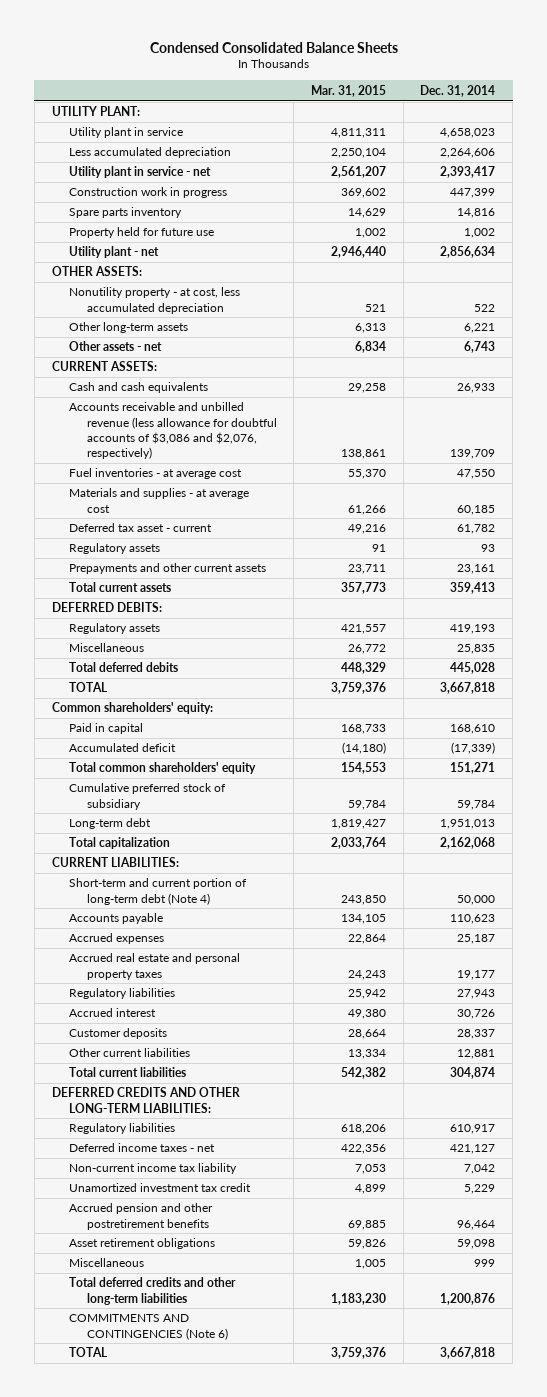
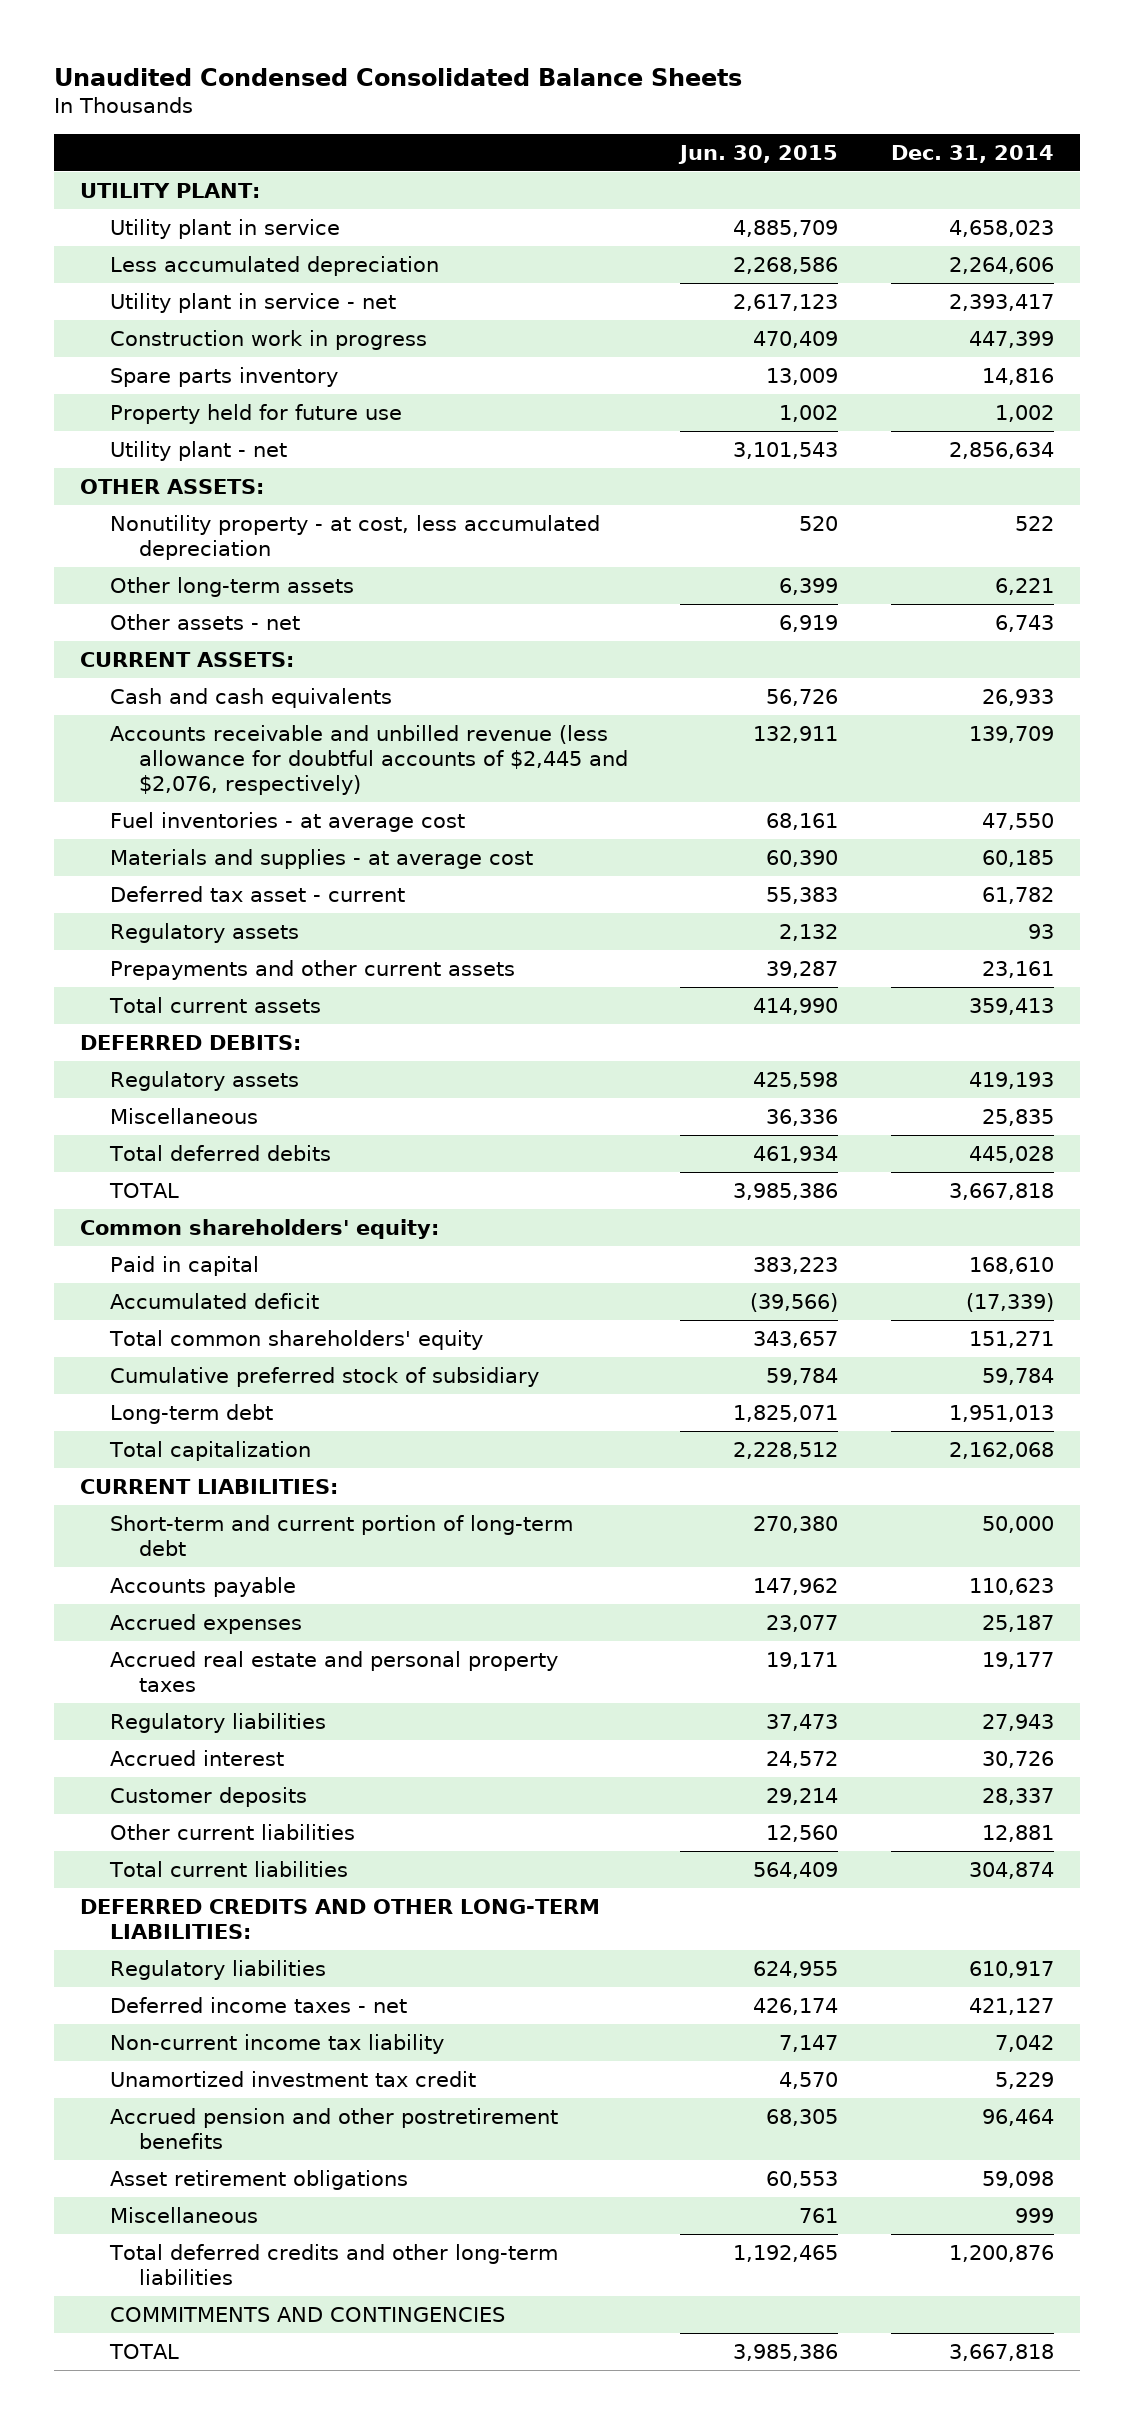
[149,41,398,53] Condensed Consolidated Balance Sheets -> [53,67,742,86] Unaudited Condensed Consolidated Balance Sheets
[310,84,386,97] Mar. 31, 2015 -> none
none -> [678,144,839,164] Jun. 30, 2015
[69,402,277,459] Accounts receivable and unbilled revenue (less allowance for doubtful accounts of $3,086 and $2,076, respectively) -> [109,725,629,796] Accounts receivable and unbilled revenue (less allowance for doubtful accounts of $2,445 and $2,076, respectively)
[69,878,248,905] Short-term and current portion of long-term debt (Note 4) -> [109,1515,573,1557] Short-term and current portion of long-term debt
[69,1314,228,1340] COMMITMENTS AND CONTINGENCIES (Note 6) -> [109,2307,505,2323] COMMITMENTS AND CONTINGENCIES

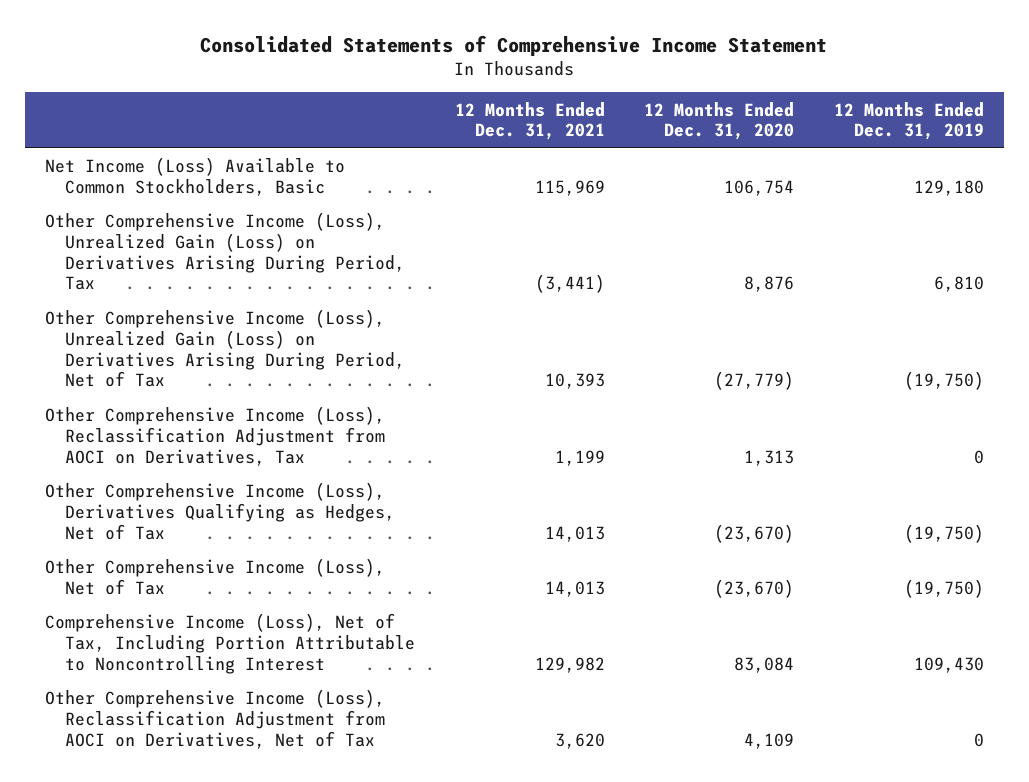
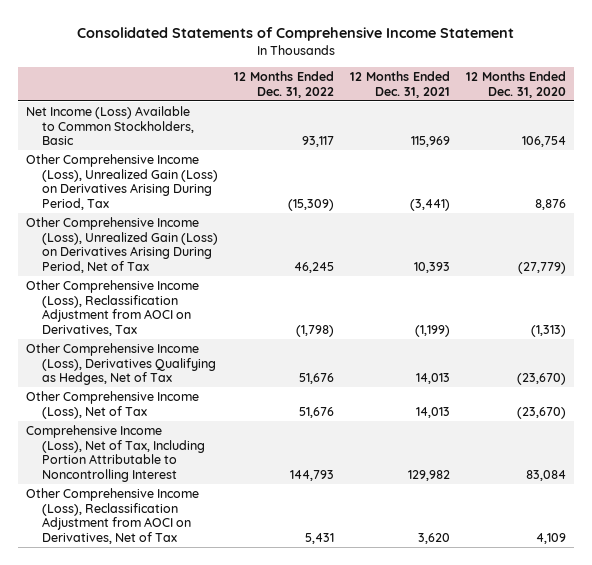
[834,101,985,141] 12 Months Ended Dec. 31, 2019 -> none
none -> [234,71,335,98] 12 Months Ended Dec. 31, 2022
[554,449,605,466] 1,199 -> [415,324,451,337] (1,199)
[744,449,795,466] 1,313 -> [531,324,567,337] (1,313)

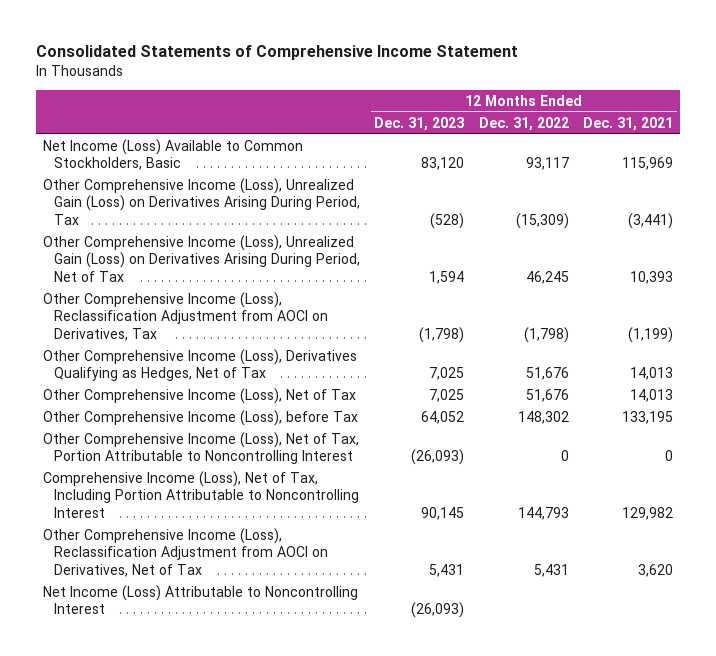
[466,71,567,98] 12 Months Ended Dec. 31, 2020 -> none
none -> [374,116,465,131] Dec. 31, 2023
none -> [43,409,359,426] Other Comprehensive Income (Loss), before Tax
none -> [43,431,360,465] Other Comprehensive Income (Loss), Net of Tax, Portion Attributable to Noncontrolling Interest
none -> [43,584,359,615] Net Income (Loss) Attributable to Noncontrolling Interest

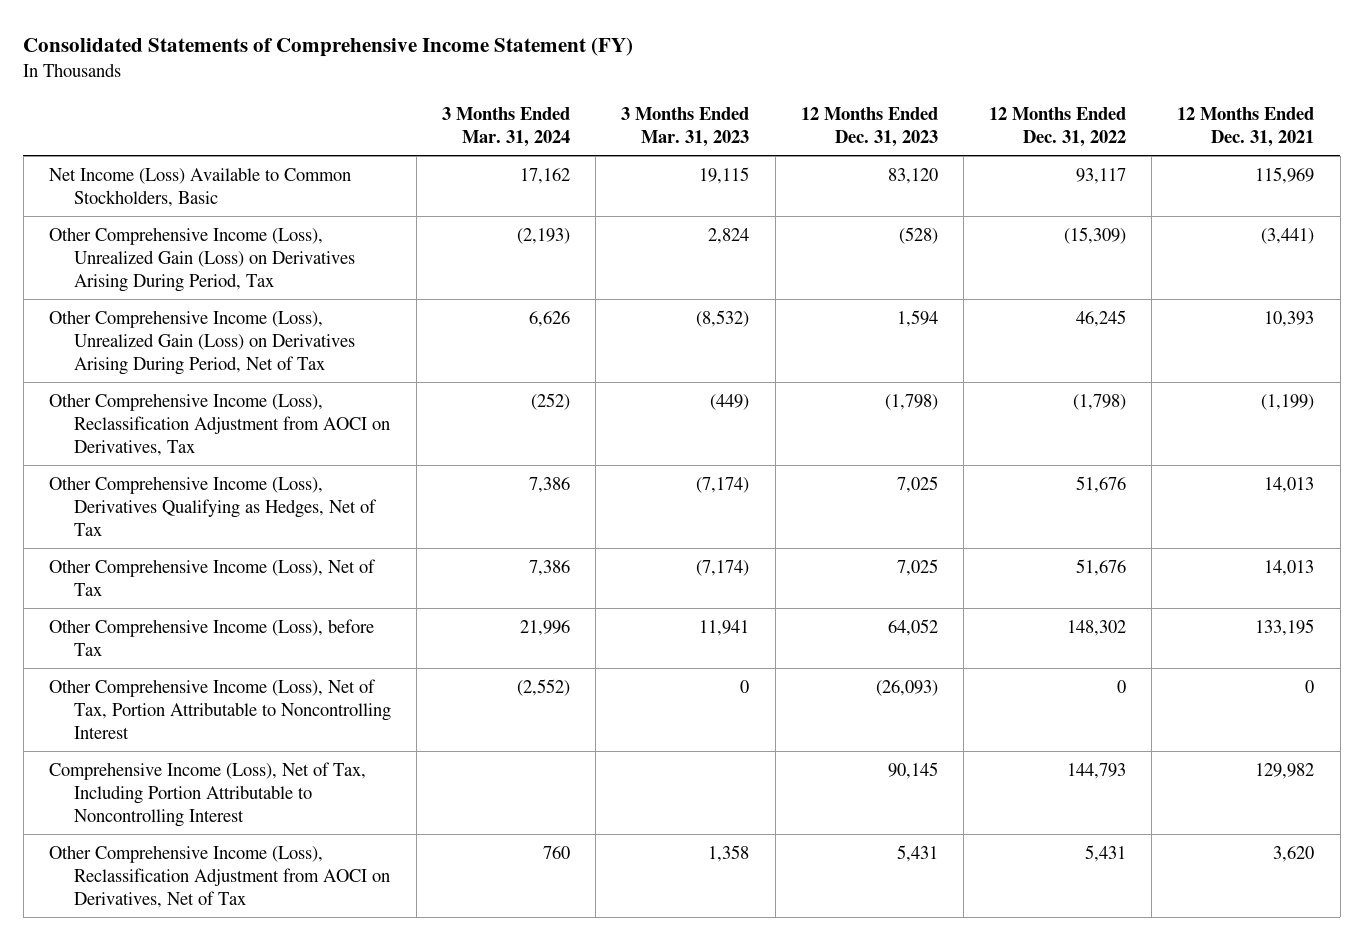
[35,45,518,61] Consolidated Statements of Comprehensive Income Statement -> [23,36,634,57] Consolidated Statements of Comprehensive Income Statement (FY)
none -> [442,106,571,147] 3 Months Ended Mar. 31, 2024
none -> [621,106,750,147] 3 Months Ended Mar. 31, 2023
[43,584,359,615] Net Income (Loss) Attributable to Noncontrolling Interest -> none

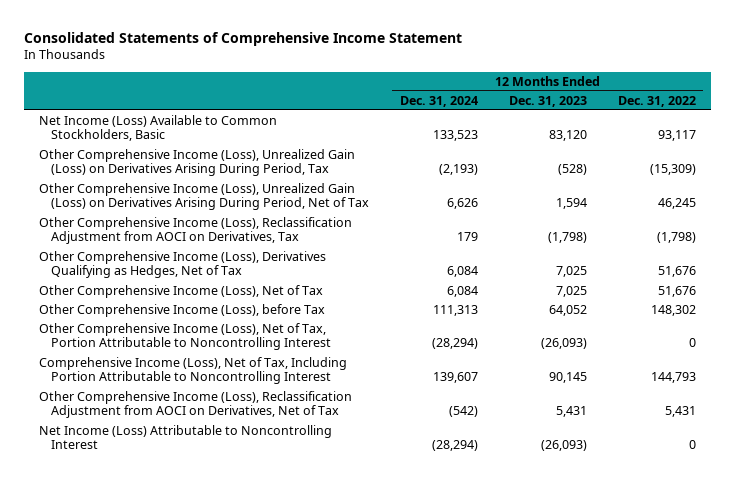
[23,36,634,57] Consolidated Statements of Comprehensive Income Statement (FY) -> [23,31,462,46] Consolidated Statements of Comprehensive Income Statement
[442,106,571,147] 3 Months Ended Mar. 31, 2024 -> none
[621,106,750,147] 3 Months Ended Mar. 31, 2023 -> none
[1177,106,1315,147] 12 Months Ended Dec. 31, 2021 -> none
none -> [399,95,478,107] Dec. 31, 2024
none -> [39,424,333,450] Net Income (Loss) Attributable to Noncontrolling Interest

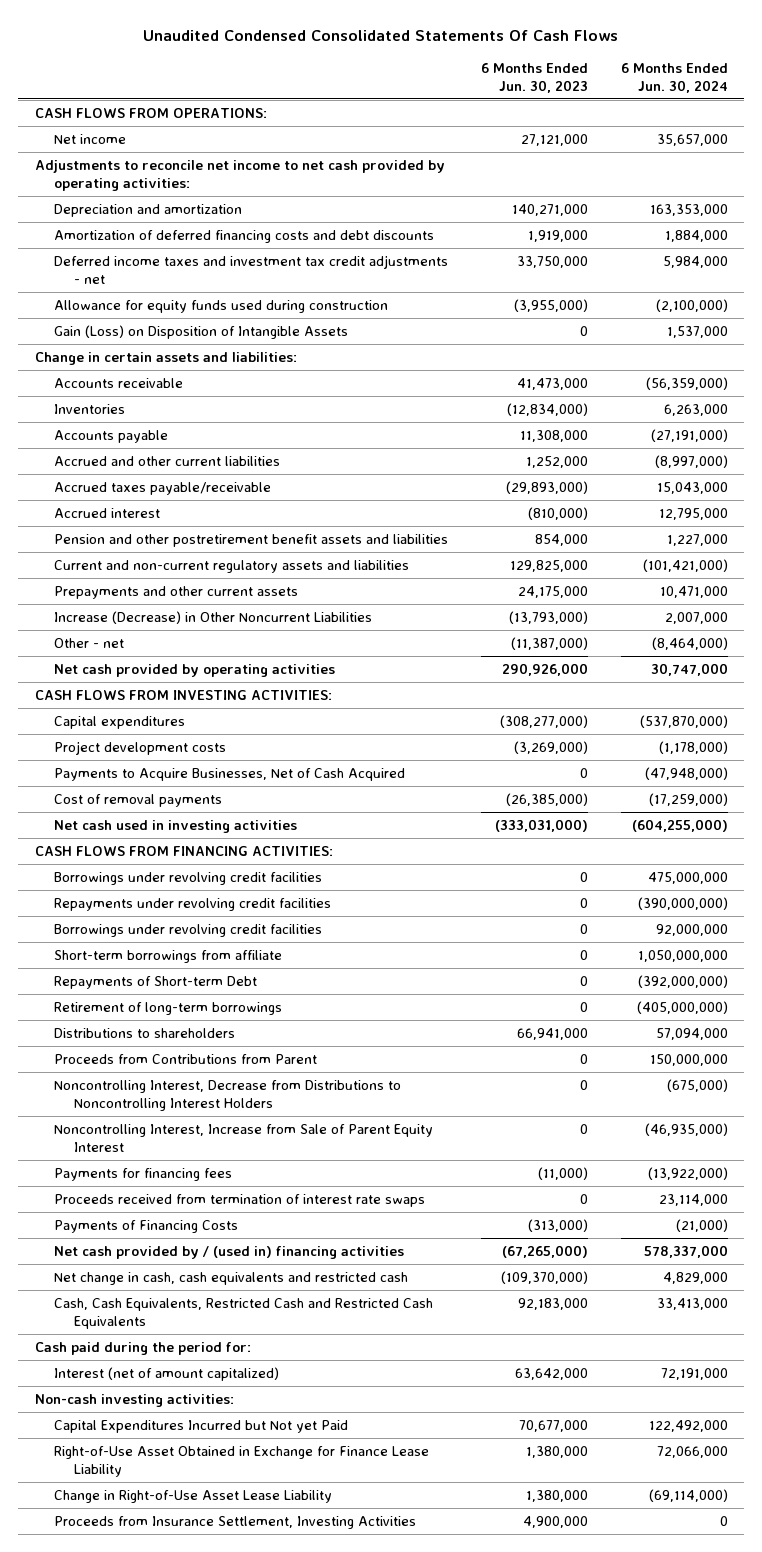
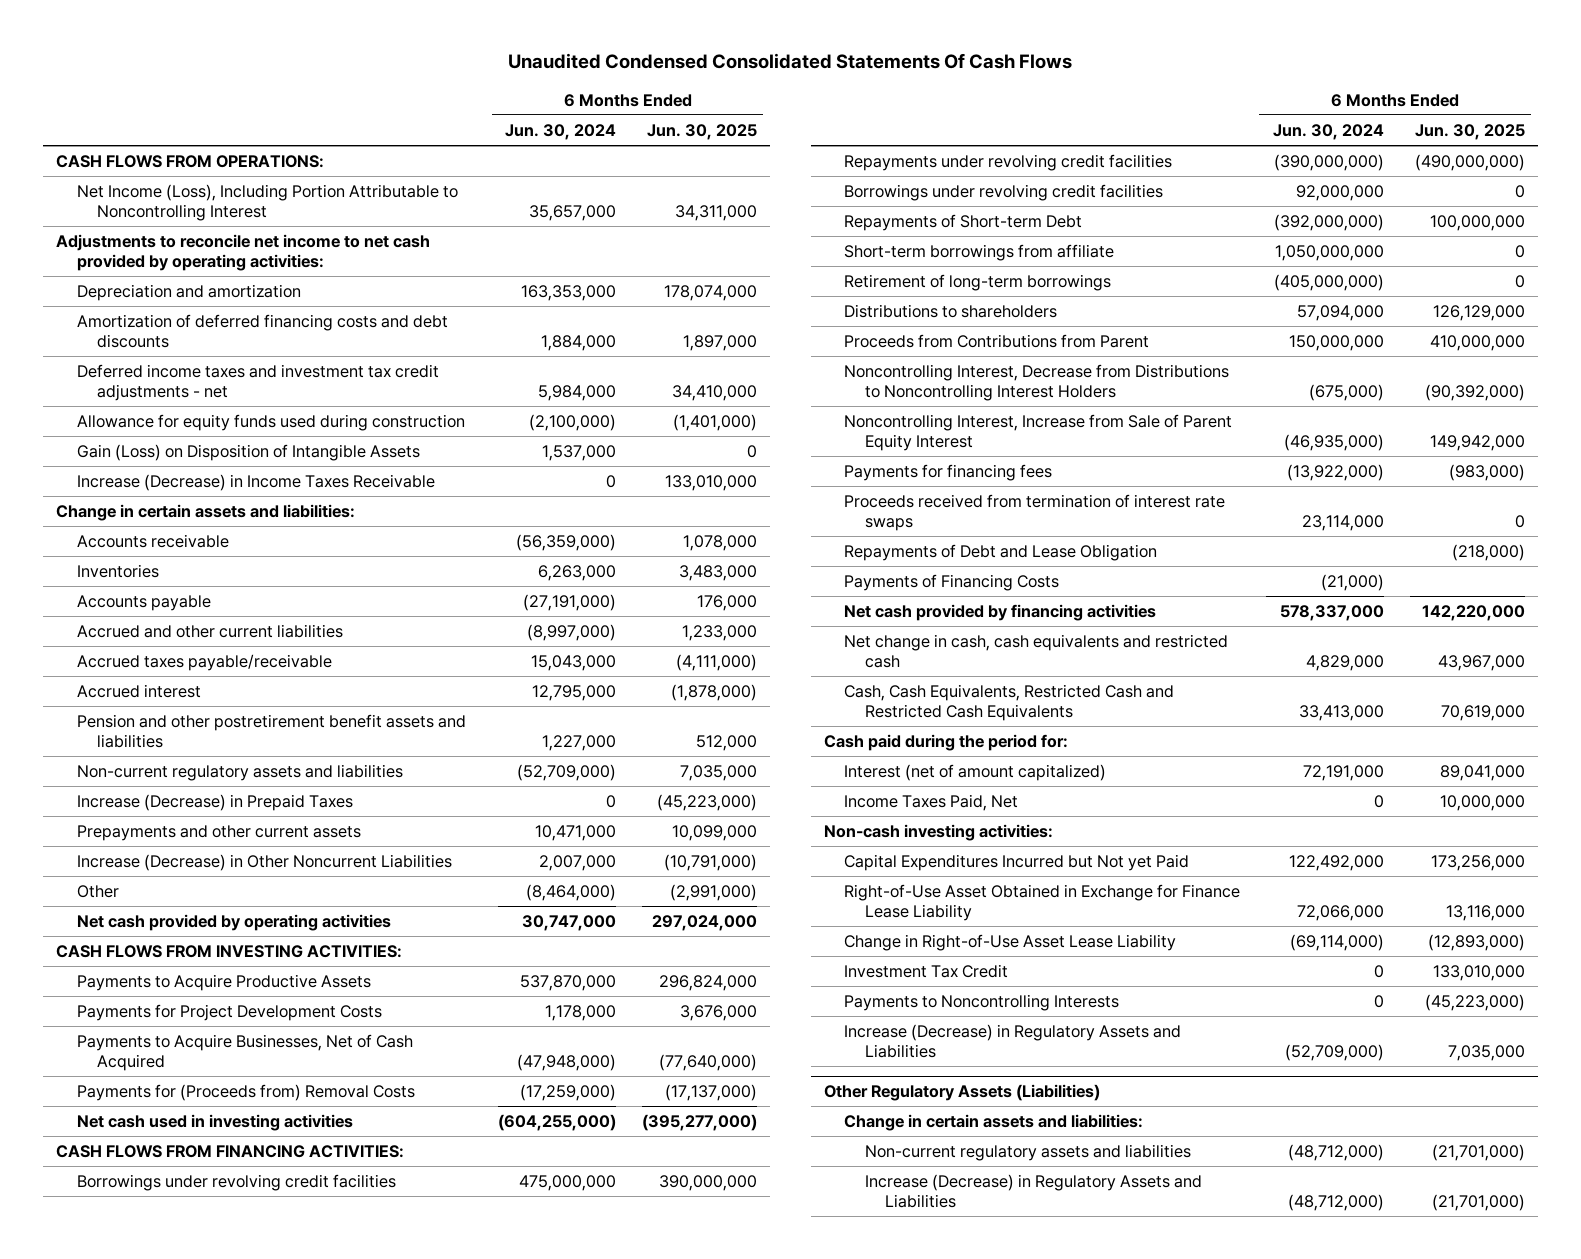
[480,62,588,93] 6 Months Ended Jun. 30, 2023 -> none
none -> [647,123,758,140] Jun. 30, 2025
[54,133,127,144] Net income -> [76,183,458,222] Net Income (Loss), Including Portion Attributable to Noncontrolling Interest
none -> [76,473,435,491] Increase (Decrease) in Income Taxes Receivable
[54,559,410,573] Current and non-current regulatory assets and liabilities -> [76,763,403,781] Non-current regulatory assets and liabilities
[642,558,728,572] (101,421,000) -> [517,763,617,781] (52,709,000)
none -> [76,793,353,811] Increase (Decrease) in Prepaid Taxes
[54,637,125,648] Other - net -> [76,884,119,898] Other
[54,715,186,729] Capital expenditures -> none
none -> [76,973,371,991] Payments to Acquire Productive Assets
[54,740,227,755] Project development costs -> [76,1003,382,1021] Payments for Project Development Costs
[658,740,728,754] (1,178,000) -> [545,1004,617,1021] 1,178,000
[54,793,223,807] Cost of removal payments -> [76,1083,415,1101] Payments for (Proceeds from) Removal Costs
[54,949,283,963] Short-term borrowings from affiliate -> [844,243,1115,261] Short-term borrowings from affiliate
none -> [844,543,1158,561] Repayments of Debt and Lease Obligation
[54,1245,405,1259] Net cash provided by / (used in) financing activities -> [844,603,1157,621] Net cash provided by financing activities
none -> [844,793,1019,811] Income Taxes Paid, Net
[54,1515,417,1529] Proceeds from Insurance Settlement, Investing Activities -> none
none -> [844,963,1009,978] Investment Tax Credit
none -> [844,993,1120,1011] Payments to Noncontrolling Interests
none -> [844,1023,1182,1059] Increase (Decrease) in Regulatory Assets and Liabilities
none -> [823,1084,1100,1102] Other Regulatory Assets (Liabilities)
none -> [844,1113,1144,1131] Change in certain assets and liabilities:
none -> [864,1143,1191,1161] Non-current regulatory assets and liabilities
none -> [864,1173,1202,1209] Increase (Decrease) in Regulatory Assets and Liabilities

